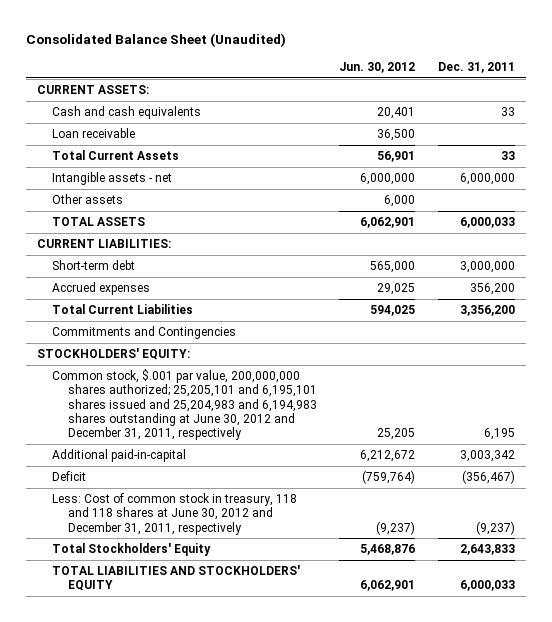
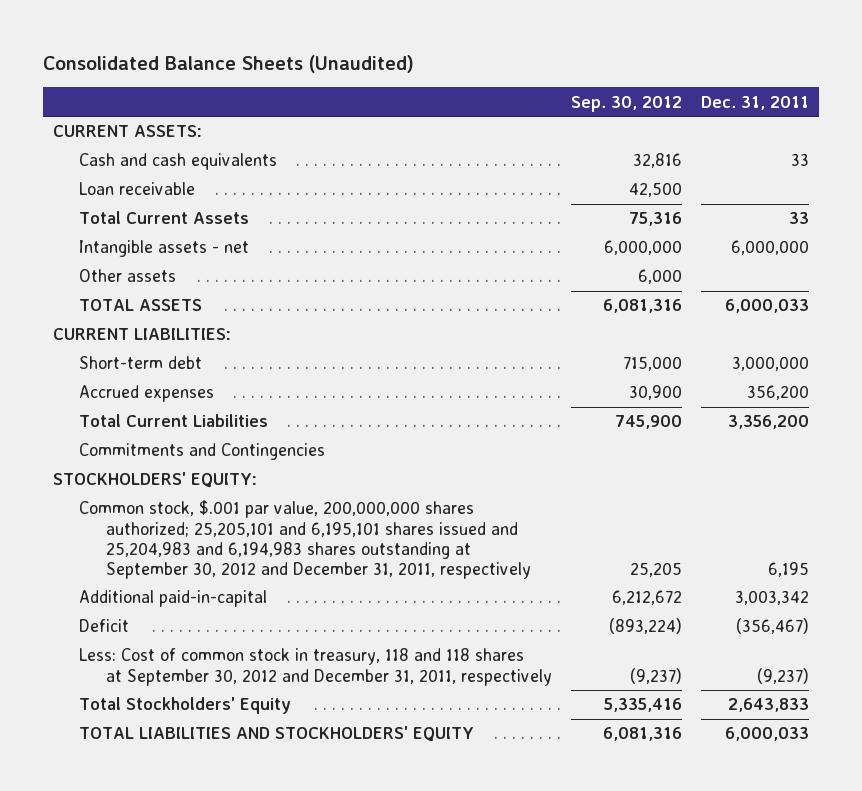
[25,33,286,48] Consolidated Balance Sheet (Unaudited) -> [42,54,414,73] Consolidated Balance Sheets (Unaudited)
[339,62,416,74] Jun. 30, 2012 -> none
none -> [570,95,682,112] Sep. 30, 2012
[52,369,317,441] Common stock, $.001 par value, 200,000,000 shares authorized; 25,205,101 and 6,195,101 shares issued and 25,204,983 and 6,194,983 shares outstanding at June 30, 2012 and December 31, 2011, respectively -> [79,500,531,580] Common stock, $.001 par value, 200,000,000 shares authorized; 25,205,101 and 6,195,101 shares issued and 25,204,983 and 6,194,983 shares outstanding at September 30, 2012 and December 31, 2011, respectively
[52,493,298,535] Less: Cost of common stock in treasury, 118 and 118 shares at June 30, 2012 and December 31, 2011, respectively -> [79,648,552,686] Less: Cost of common stock in treasury, 118 and 118 shares at September 30, 2012 and December 31, 2011, respectively

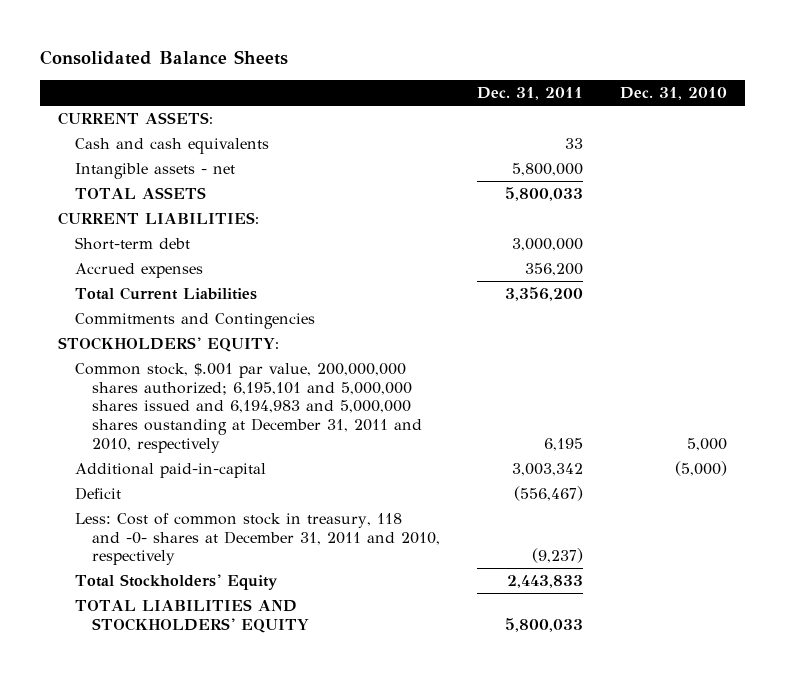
[42,54,414,73] Consolidated Balance Sheets (Unaudited) -> [39,50,288,66] Consolidated Balance Sheets
[570,95,682,112] Sep. 30, 2012 -> none
none -> [619,87,727,101] Dec. 31, 2010
[79,182,196,196] Loan receivable -> none
[79,211,250,225] Total Current Assets -> none
[79,269,177,283] Other assets -> none
[731,240,810,256] 6,000,000 -> [511,162,583,176] 5,800,000
[725,299,810,314] 6,000,033 -> [504,186,583,201] 5,800,033
[79,500,531,580] Common stock, $.001 par value, 200,000,000 shares authorized; 25,205,101 and 6,195,101 shares issued and 25,204,983 and 6,194,983 shares outstanding at September 30, 2012 and December 31, 2011, respectively -> [74,362,422,453] Common stock, $.001 par value, 200,000,000 shares authorized; 6,195,101 and 5,000,000 shares issued and 6,194,983 and 5,000,000 shares oustanding at December 31, 2011 and 2010, respectively
[736,618,810,635] (356,467) -> [513,485,583,501] (556,467)
[79,648,552,686] Less: Cost of common stock in treasury, 118 and 118 shares at September 30, 2012 and December 31, 2011, respectively -> [74,512,440,566] Less: Cost of common stock in treasury, 118 and -0- shares at December 31, 2011 and 2010, respectively
[728,698,810,713] 2,643,833 -> [506,574,583,588] 2,443,833
[725,727,810,742] 6,000,033 -> [504,617,583,632] 5,800,033

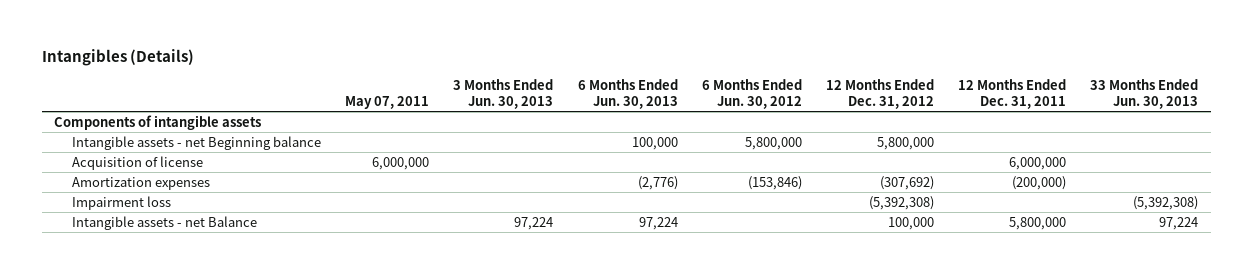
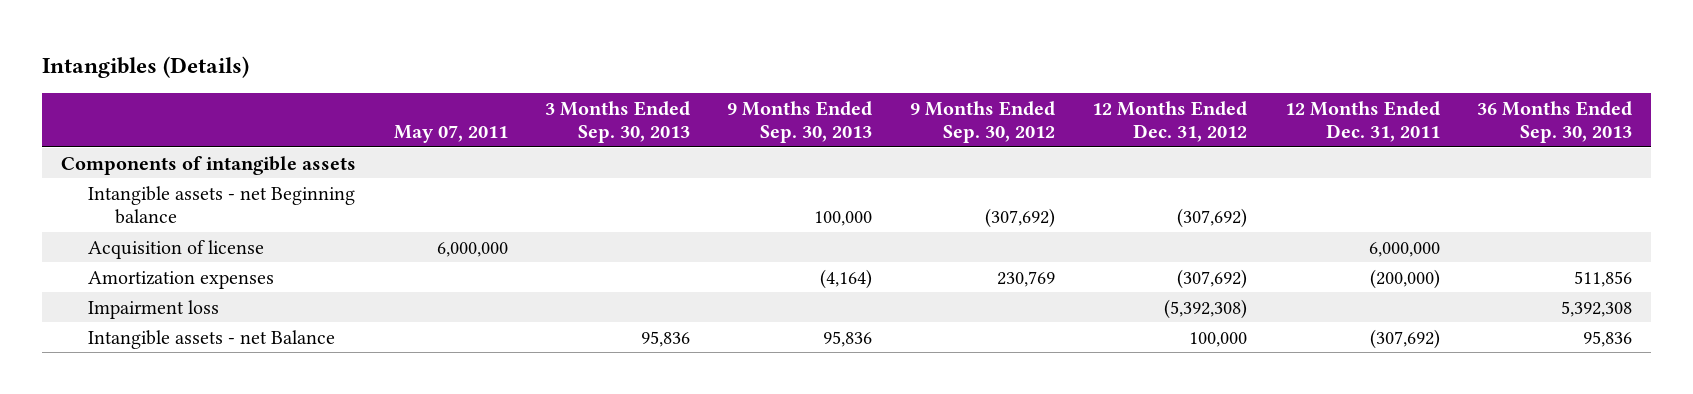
[453,78,554,109] 3 Months Ended Jun. 30, 2013 -> none
[577,78,678,109] 6 Months Ended Jun. 30, 2013 -> none
[701,78,802,109] 6 Months Ended Jun. 30, 2012 -> none
[1090,78,1199,109] 33 Months Ended Jun. 30, 2013 -> none
none -> [544,100,690,144] 3 Months Ended Sep. 30, 2013
none -> [727,100,873,144] 9 Months Ended Sep. 30, 2013
none -> [909,100,1055,144] 9 Months Ended Sep. 30, 2012
none -> [1476,100,1632,144] 36 Months Ended Sep. 30, 2013
[876,136,934,150] 5,800,000 -> [1177,207,1248,228] (307,692)
[1009,216,1067,230] 5,800,000 -> [1369,328,1440,349] (307,692)

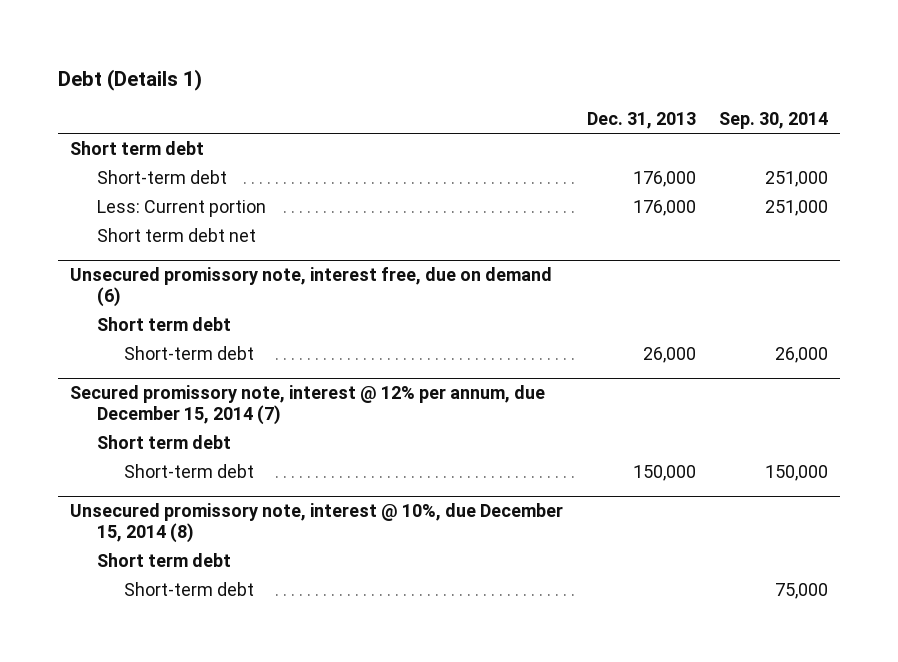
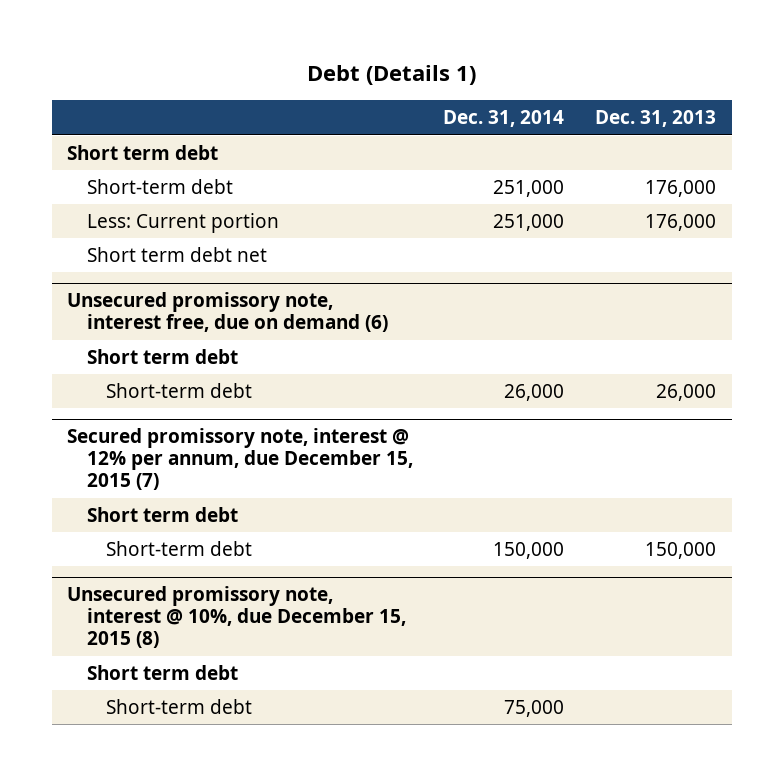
[719,112,829,130] Sep. 30, 2014 -> none
none -> [443,110,565,128] Dec. 31, 2014
[70,385,546,425] Secured promissory note, interest @ 12% per annum, due December 15, 2014 (7) -> [67,428,413,491] Secured promissory note, interest @ 12% per annum, due December 15, 2015 (7)
[70,503,564,543] Unsecured promissory note, interest @ 10%, due December 15, 2014 (8) -> [67,586,406,649] Unsecured promissory note, interest @ 10%, due December 15, 2015 (8)

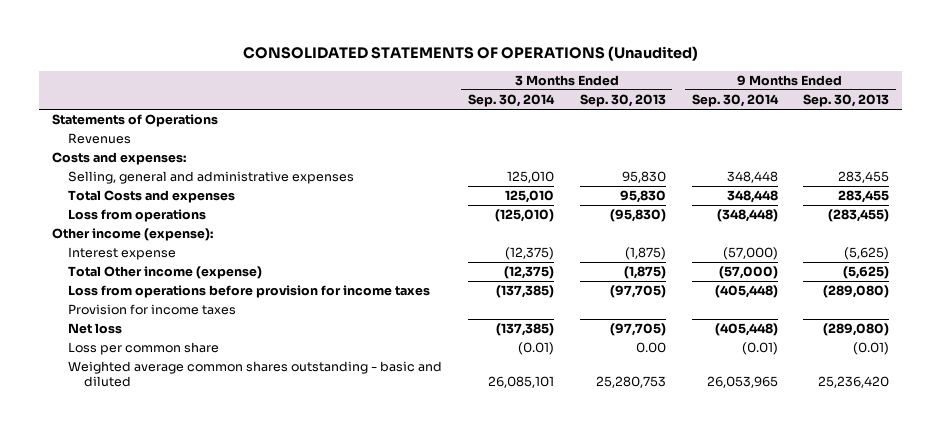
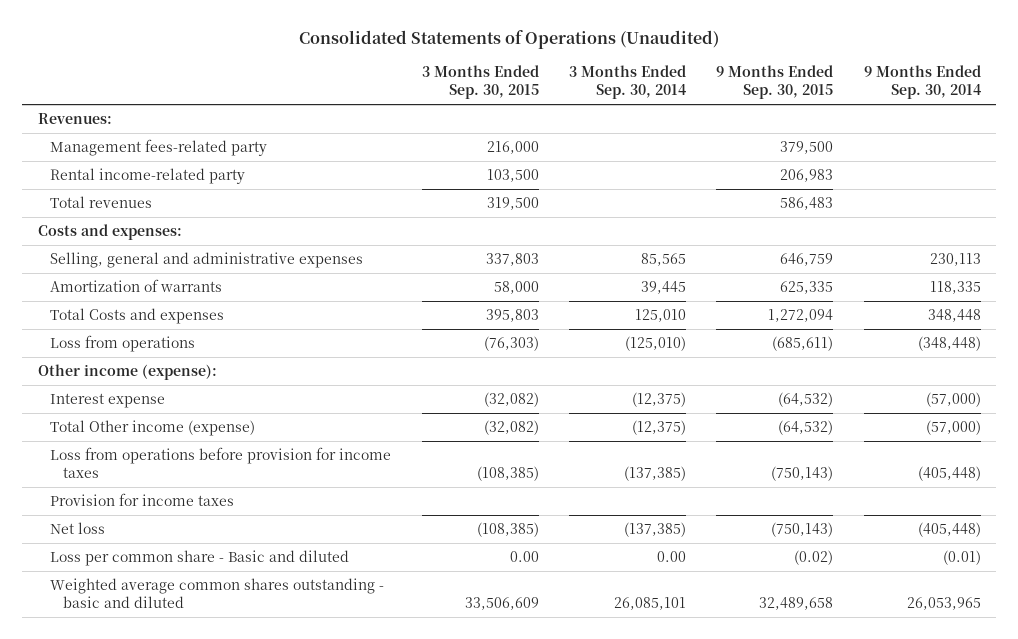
[242,46,698,62] CONSOLIDATED STATEMENTS OF OPERATIONS (Unaudited) -> [299,30,720,50] Consolidated Statements of Operations (Unaudited)
[579,94,666,108] Sep. 30, 2013 -> none
[803,94,890,108] Sep. 30, 2013 -> none
none -> [421,65,539,99] 3 Months Ended Sep. 30, 2015
none -> [716,65,834,99] 9 Months Ended Sep. 30, 2015
[51,114,218,128] Statements of Operations -> none
[68,133,132,145] Revenues -> [37,113,112,125] Revenues:
none -> [50,139,268,157] Management fees-related party
none -> [50,168,246,185] Rental income-related party
none -> [50,196,153,209] Total revenues
[506,171,554,184] 125,010 -> [640,253,686,267] 85,565
[726,171,778,184] 348,448 -> [929,253,981,267] 230,113
none -> [50,279,223,293] Amortization of warrants
[68,342,220,356] Loss per common share -> [50,550,350,567] Loss per common share - Basic and diluted
[517,342,554,356] (0.01) -> [656,551,686,563] 0.00

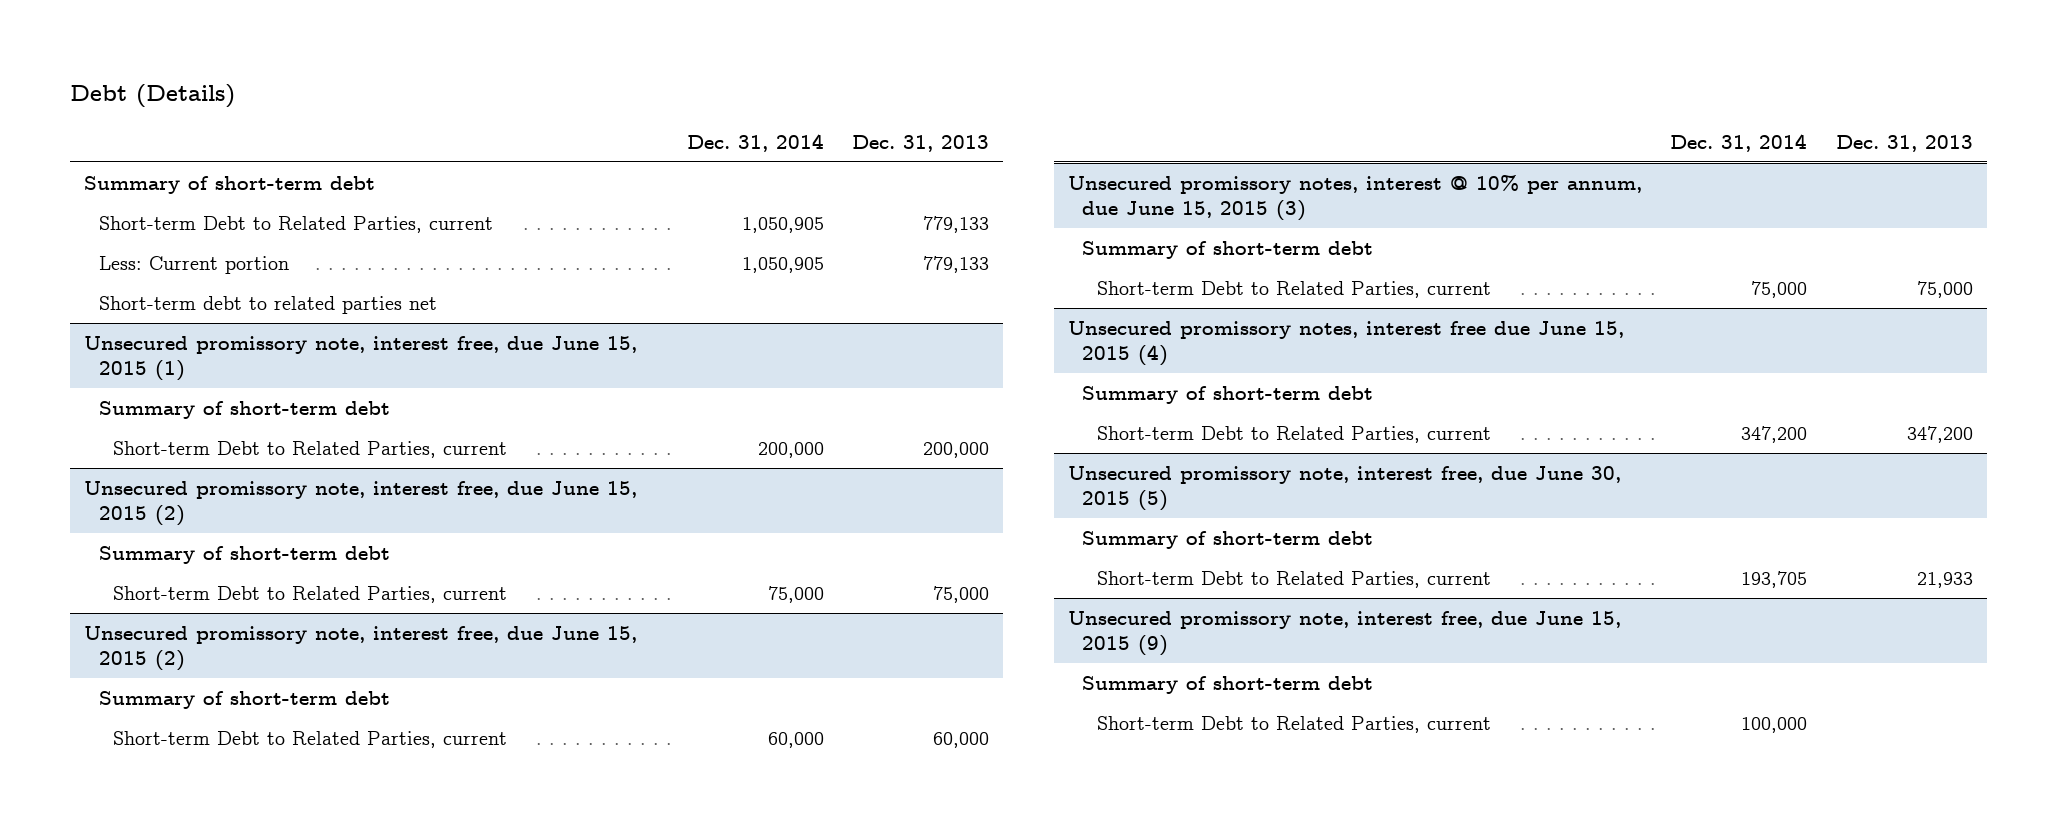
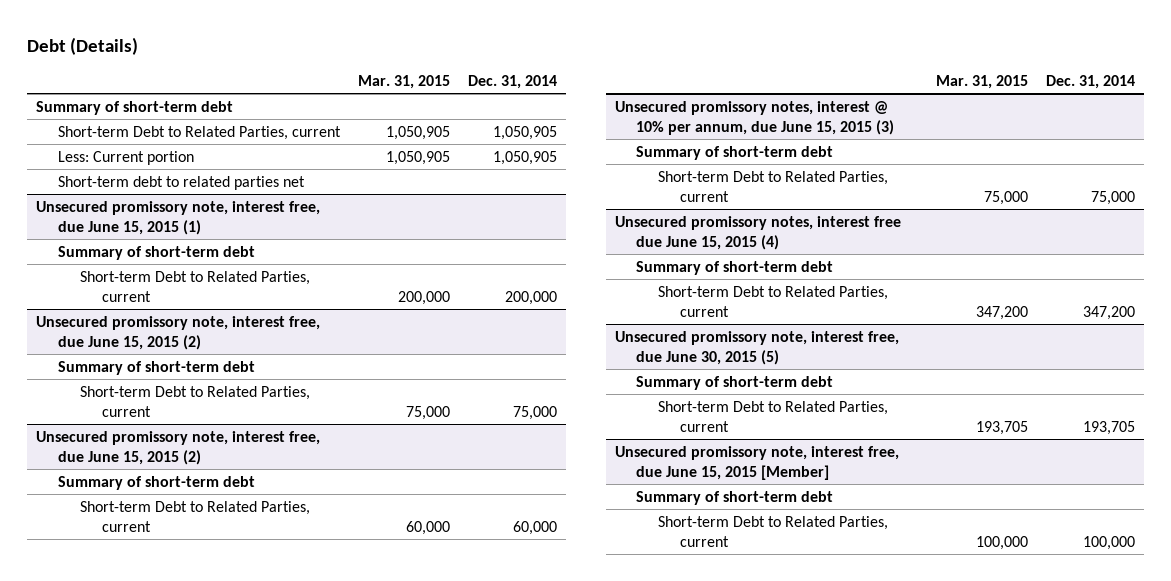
[852,134,990,152] Dec. 31, 2013 -> none
none -> [357,74,450,89] Mar. 31, 2015
[1067,611,1621,657] Unsecured promissory note, interest free, due June 15, 2015 (9) -> [614,445,899,480] Unsecured promissory note, interest free, due June 15, 2015 [Member]

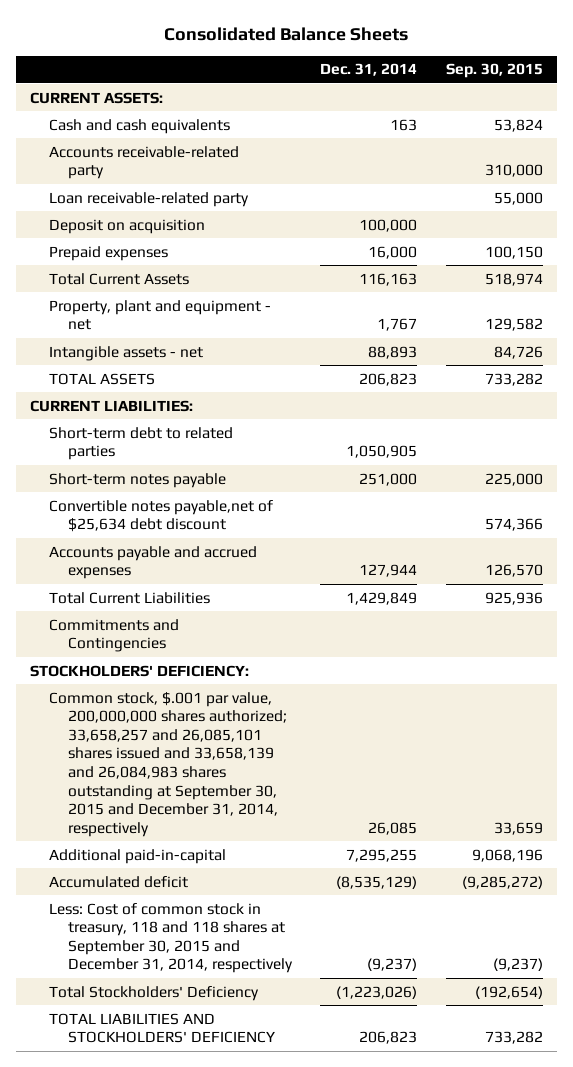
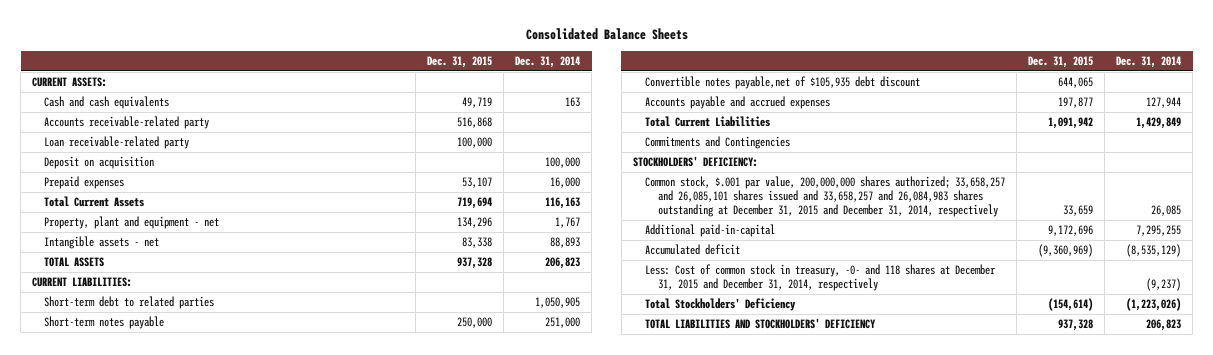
[445,63,543,79] Sep. 30, 2015 -> none
none -> [427,55,493,68] Dec. 31, 2015
[49,499,274,533] Convertible notes payable,net of $25,634 debt discount -> [645,76,921,90] Convertible notes payable,net of $105,935 debt discount
[49,691,288,837] Common stock, $.001 par value, 200,000,000 shares authorized; 33,658,257 and 26,085,101 shares issued and 33,658,139 and 26,084,983 shares outstanding at September 30, 2015 and December 31, 2014, respectively -> [645,176,1006,217] Common stock, $.001 par value, 200,000,000 shares authorized; 33,658,257 and 26,085,101 shares issued and 33,658,257 and 26,084,983 shares outstanding at December 31, 2015 and December 31, 2014, respectively
[49,902,294,974] Less: Cost of common stock in treasury, 118 and 118 shares at September 30, 2015 and December 31, 2014, respectively -> [645,264,997,291] Less: Cost of common stock in treasury, -0- and 118 shares at December 31, 2015 and December 31, 2014, respectively

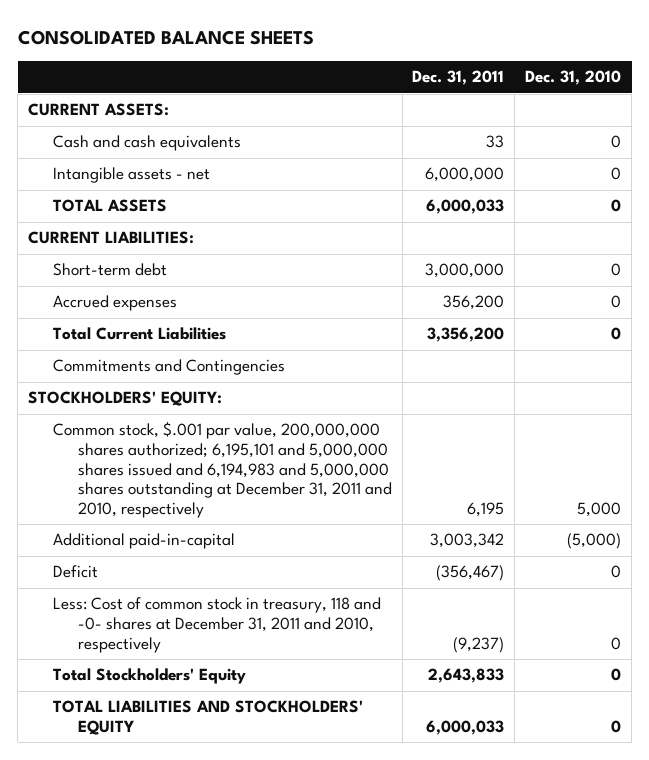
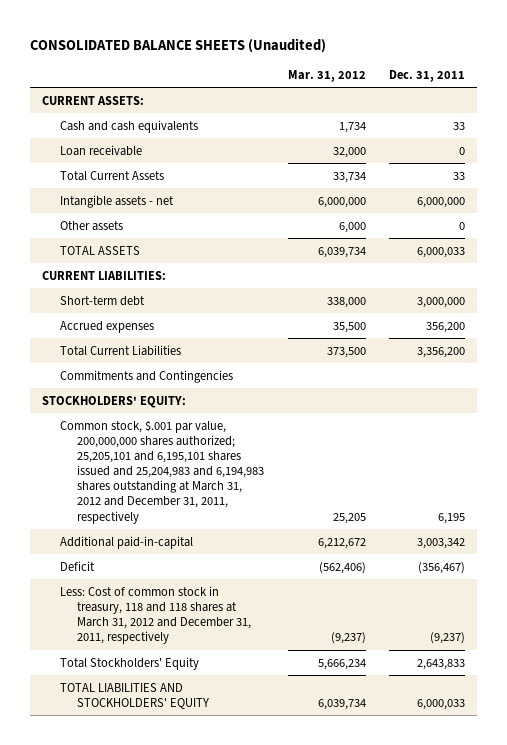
[17,29,314,45] CONSOLIDATED BALANCE SHEETS -> [30,37,327,53] CONSOLIDATED BALANCE SHEETS (Unaudited)
[525,70,622,86] Dec. 31, 2010 -> none
none -> [287,69,366,82] Mar. 31, 2012
none -> [59,144,142,156] Loan receivable
none -> [59,170,164,181] Total Current Assets
none -> [59,220,123,231] Other assets
[52,421,392,518] Common stock, $.001 par value, 200,000,000 shares authorized; 6,195,101 and 5,000,000 shares issued and 6,194,983 and 5,000,000 shares outstanding at December 31, 2011 and 2010, respectively -> [59,419,265,524] Common stock, $.001 par value, 200,000,000 shares authorized; 25,205,101 and 6,195,101 shares issued and 25,204,983 and 6,194,983 shares outstanding at March 31, 2012 and December 31, 2011, respectively
[52,597,381,653] Less: Cost of common stock in treasury, 118 and -0- shares at December 31, 2011 and 2010, respectively -> [59,585,252,645] Less: Cost of common stock in treasury, 118 and 118 shares at March 31, 2012 and December 31, 2011, respectively

